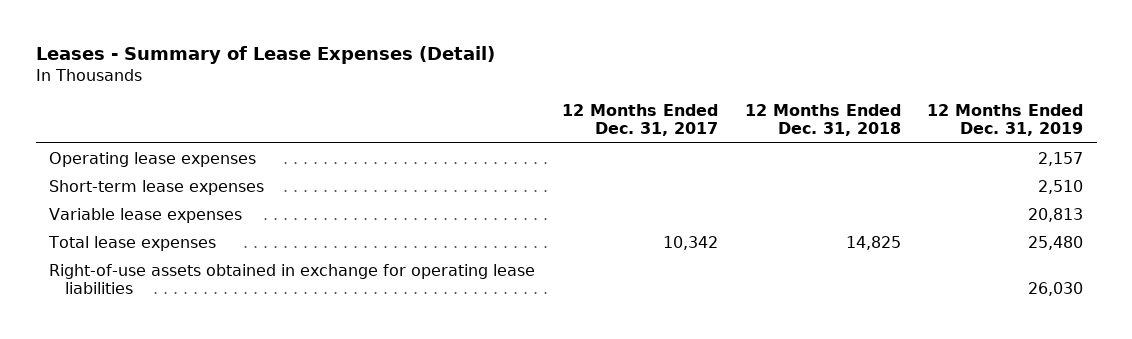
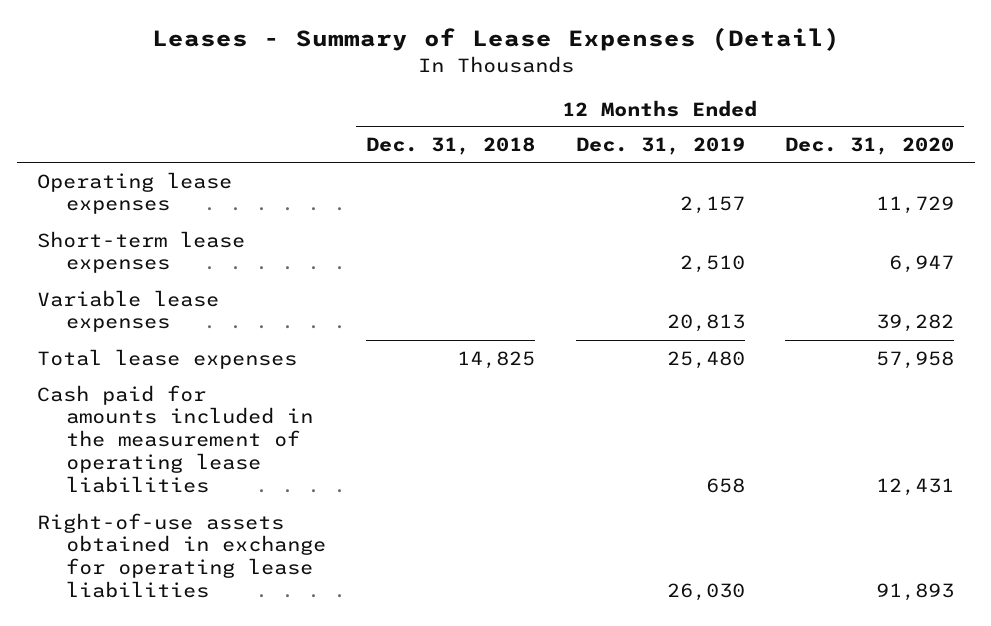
[561,103,718,137] 12 Months Ended Dec. 31, 2017 -> none
none -> [785,137,955,156] Dec. 31, 2020
none -> [36,384,313,494] Cash paid for amounts included in the measurement of operating lease liabilities

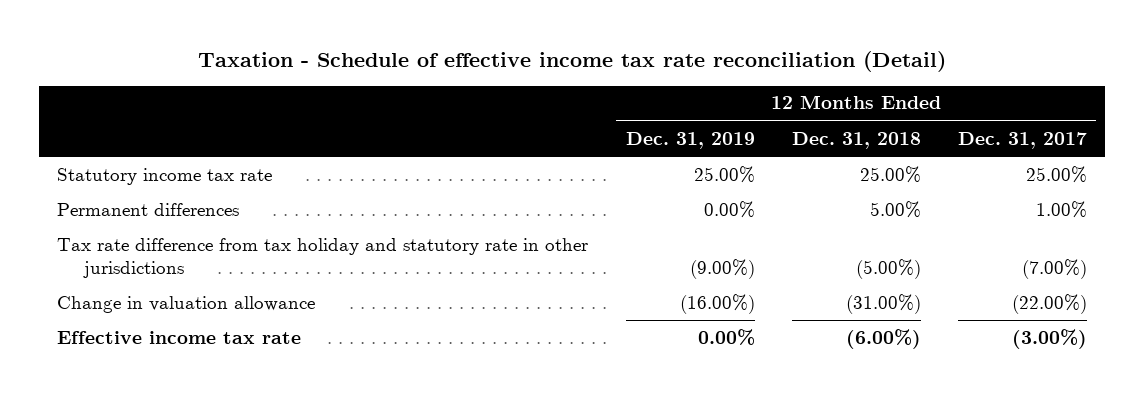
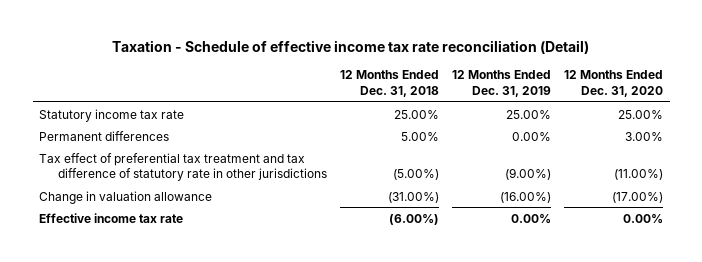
[957,131,1087,149] Dec. 31, 2017 -> none
none -> [564,70,664,97] 12 Months Ended Dec. 31, 2020
[57,237,589,279] Tax rate difference from tax holiday and statutory rate in other jurisdictions -> [39,152,328,182] Tax effect of preferential tax treatment and tax difference of statutory rate in other jurisdictions

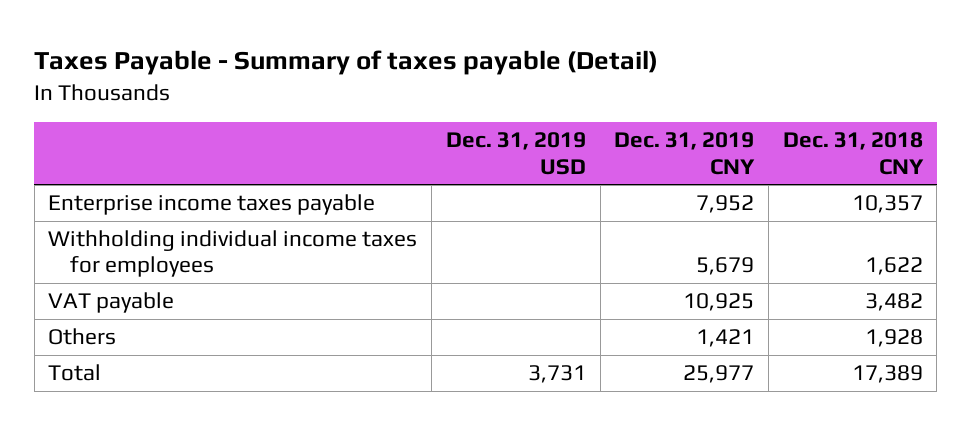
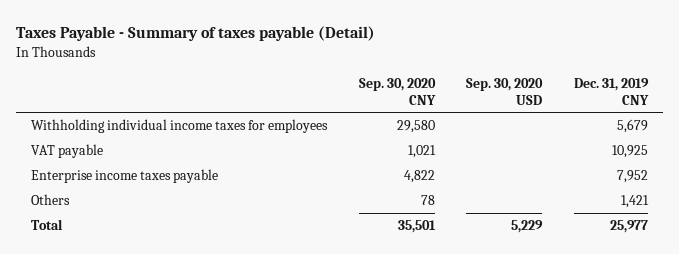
[445,132,586,175] Dec. 31, 2019 USD -> none
[782,132,924,175] Dec. 31, 2018 CNY -> none
none -> [358,78,436,105] Sep. 30, 2020 CNY
none -> [466,78,544,105] Sep. 30, 2020 USD
[48,194,376,216] Enterprise income taxes payable -> [31,169,219,184] Enterprise income taxes payable

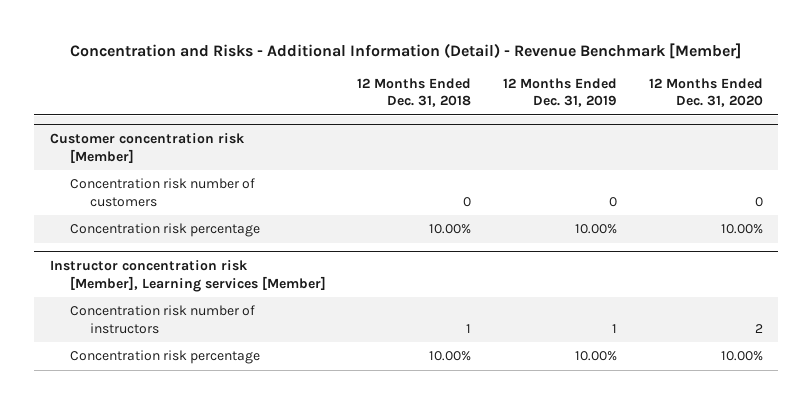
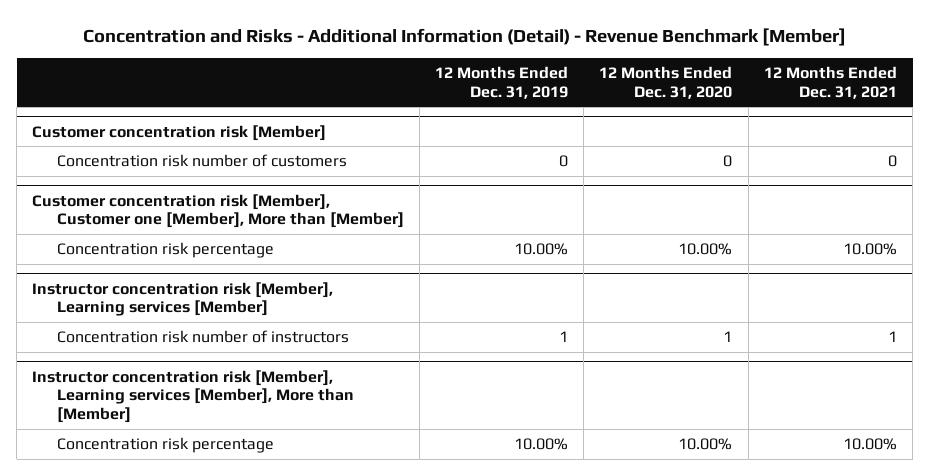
[357,77,472,108] 12 Months Ended Dec. 31, 2018 -> none
none -> [763,65,897,99] 12 Months Ended Dec. 31, 2021
none -> [32,193,404,229] Customer concentration risk [Member], Customer one [Member], More than [Member]
[754,323,763,333] 2 -> [723,331,733,343] 1
none -> [32,369,354,423] Instructor concentration risk [Member], Learning services [Member], More than [Member]

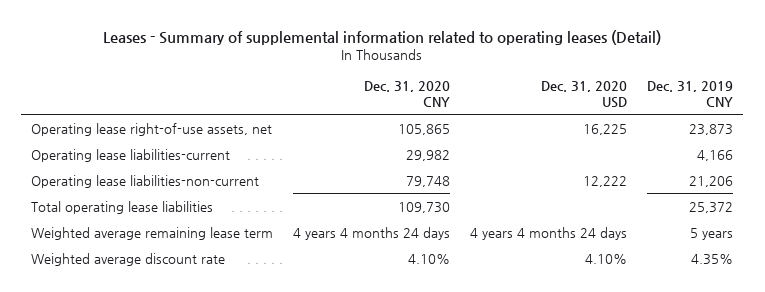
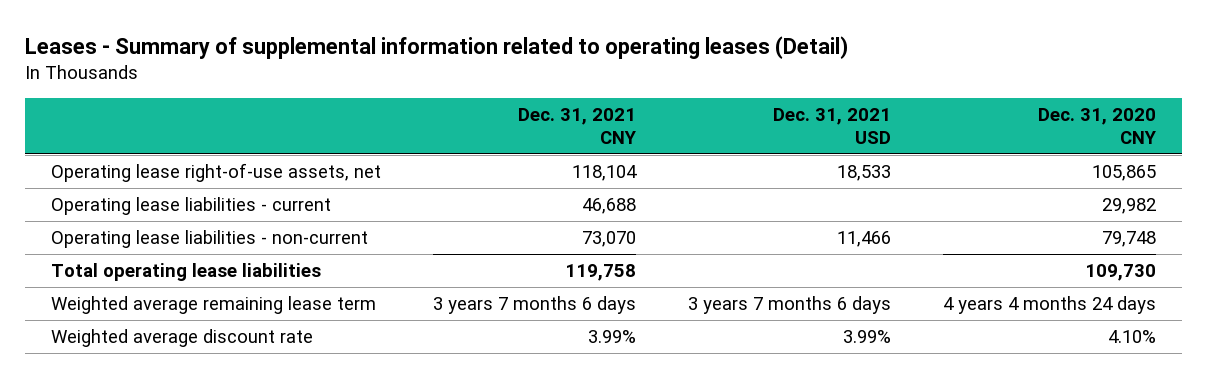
[541,81,628,108] Dec. 31, 2020 USD -> none
[647,81,734,107] Dec. 31, 2019 CNY -> none
none -> [518,107,637,145] Dec. 31, 2021 CNY
none -> [773,107,892,145] Dec. 31, 2021 USD
[31,148,231,162] Operating lease liabilities-current -> [51,196,332,215] Operating lease liabilities - current
[31,174,260,188] Operating lease liabilities-non-current -> [51,229,369,248] Operating lease liabilities - non-current

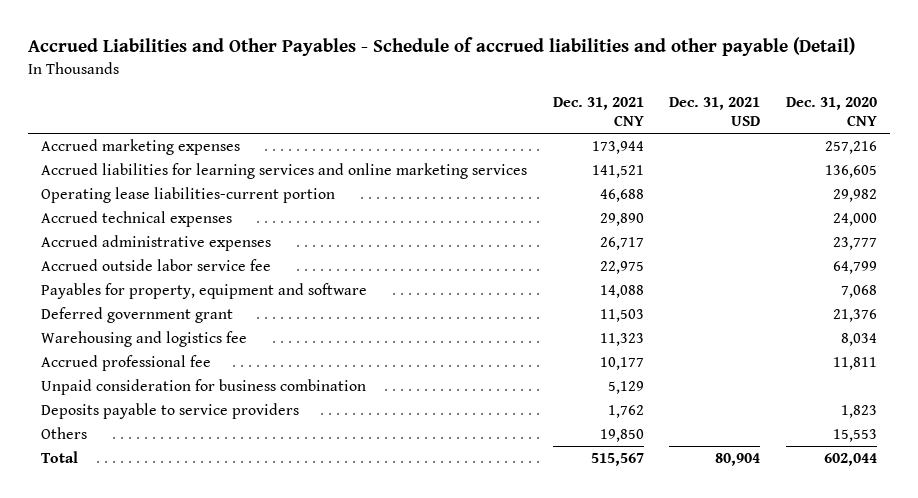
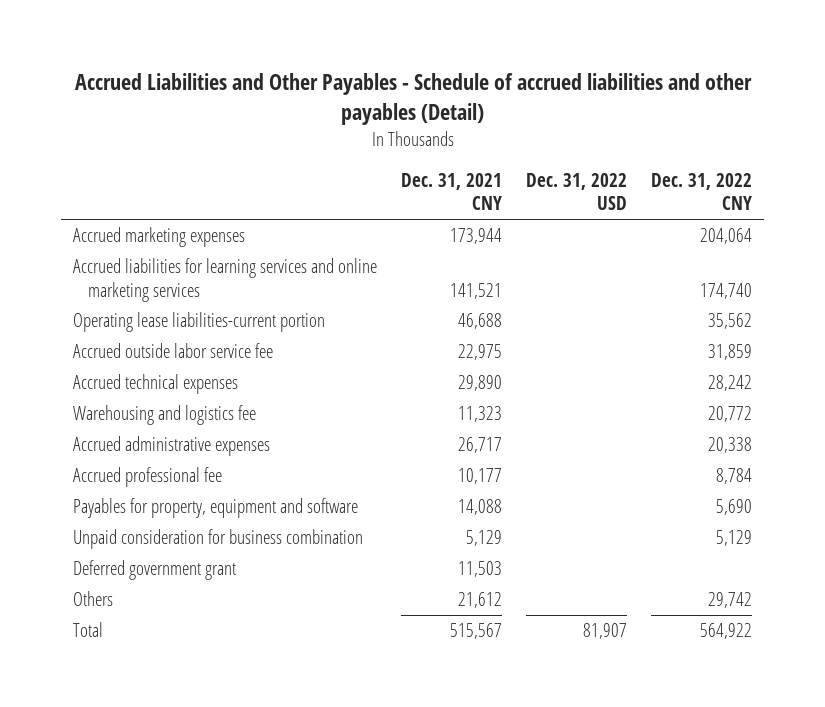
[27,37,855,57] Accrued Liabilities and Other Payables - Schedule of accrued liabilities and other payable (Detail) -> [74,73,752,126] Accrued Liabilities and Other Payables - Schedule of accrued liabilities and other payables (Detail)
[669,96,761,126] Dec. 31, 2021 USD -> none
[786,96,878,126] Dec. 31, 2020 CNY -> none
none -> [526,173,628,211] Dec. 31, 2022 USD
none -> [651,173,753,211] Dec. 31, 2022 CNY
[40,211,232,228] Accrued technical expenses -> [73,374,239,395] Accrued technical expenses
[40,235,271,252] Accrued administrative expenses -> [73,436,271,457] Accrued administrative expenses
[40,283,367,300] Payables for property, equipment and software -> [73,498,359,519] Payables for property, equipment and software
[40,403,299,420] Deposits payable to service providers -> none
[40,307,233,324] Deferred government grant -> [73,560,237,581] Deferred government grant
[599,429,644,443] 19,850 -> [458,592,503,609] 21,612

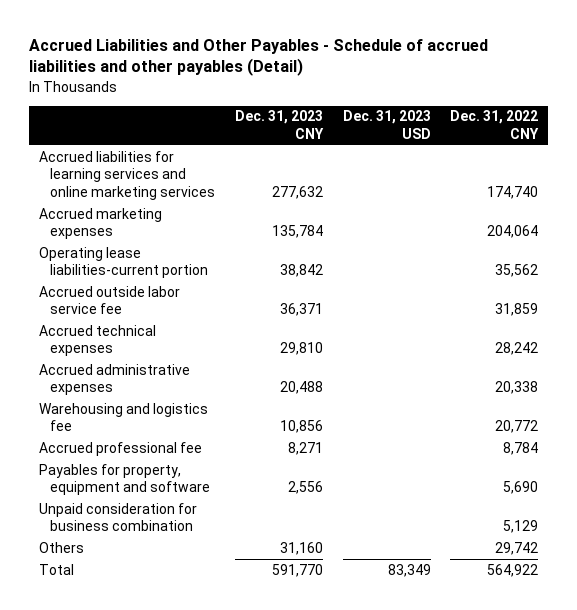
[401,173,503,211] Dec. 31, 2021 CNY -> none
[526,173,628,211] Dec. 31, 2022 USD -> none
none -> [234,110,324,139] Dec. 31, 2023 CNY
none -> [342,110,431,139] Dec. 31, 2023 USD
[73,227,246,248] Accrued marketing expenses -> [38,207,162,240] Accrued marketing expenses
[73,405,257,426] Warehousing and logistics fee -> [38,402,208,432] Warehousing and logistics fee
[73,560,237,581] Deferred government grant -> none

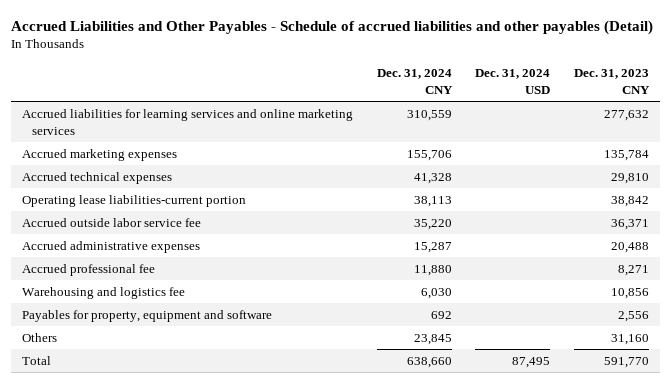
[342,110,431,139] Dec. 31, 2023 USD -> none
[450,110,540,139] Dec. 31, 2022 CNY -> none
none -> [376,69,453,94] Dec. 31, 2024 CNY
none -> [475,69,551,94] Dec. 31, 2024 USD
[38,324,156,357] Accrued technical expenses -> [22,171,173,184] Accrued technical expenses
[38,402,208,432] Warehousing and logistics fee -> [22,286,186,299] Warehousing and logistics fee
[38,502,197,532] Unpaid consideration for business combination -> none

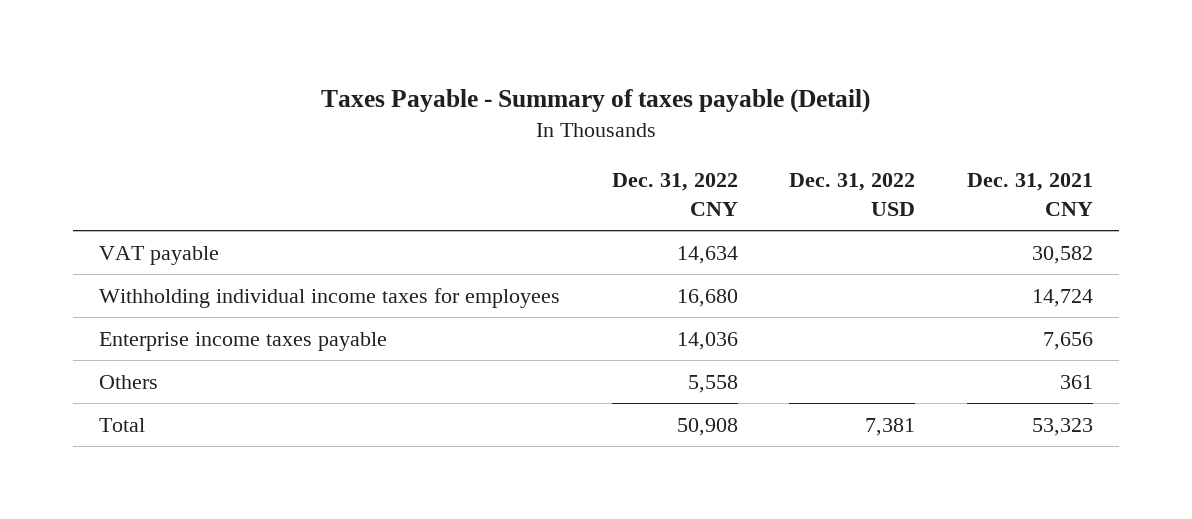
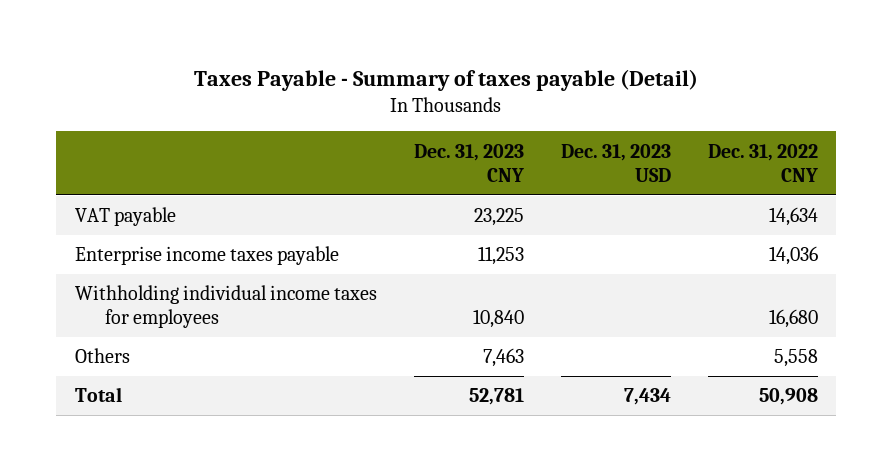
[789,173,916,216] Dec. 31, 2022 USD -> none
[967,173,1094,216] Dec. 31, 2021 CNY -> none
none -> [413,143,524,182] Dec. 31, 2023 CNY
none -> [560,143,671,182] Dec. 31, 2023 USD
[98,287,560,308] Withholding individual income taxes for employees -> [74,285,377,329] Withholding individual income taxes for employees

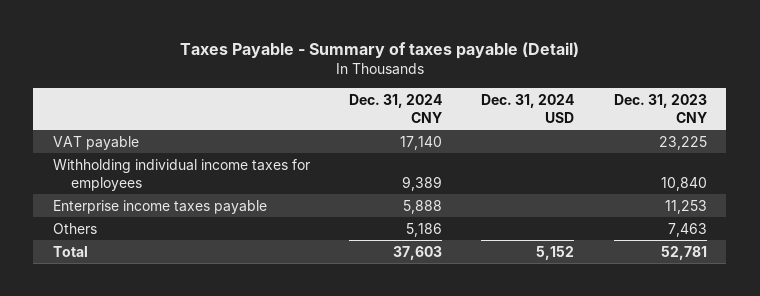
[560,143,671,182] Dec. 31, 2023 USD -> none
[707,143,818,182] Dec. 31, 2022 CNY -> none
none -> [349,93,443,123] Dec. 31, 2024 CNY
none -> [481,93,575,123] Dec. 31, 2024 USD
[74,246,339,266] Enterprise income taxes payable -> [52,199,267,214] Enterprise income taxes payable

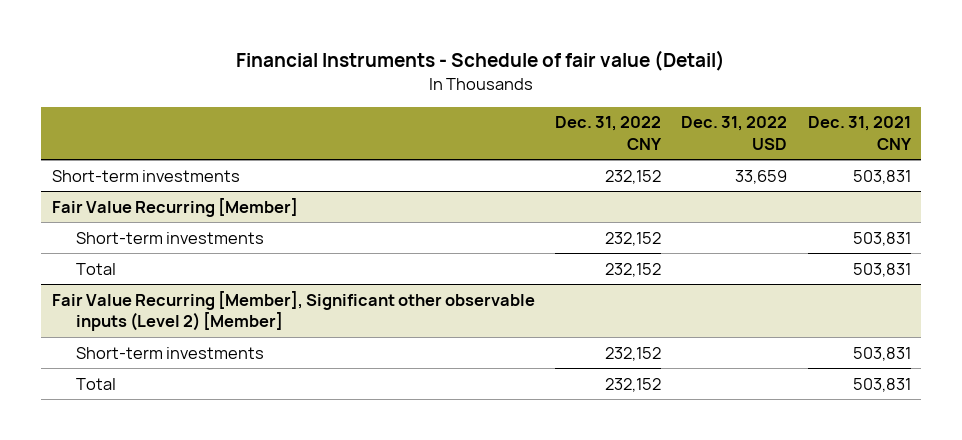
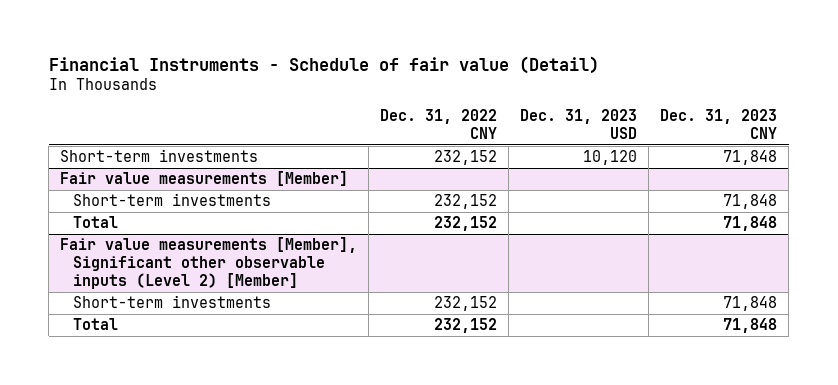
[681,116,788,150] Dec. 31, 2022 USD -> none
[807,116,912,150] Dec. 31, 2021 CNY -> none
none -> [520,108,638,139] Dec. 31, 2023 USD
none -> [660,108,778,139] Dec. 31, 2023 CNY
[51,197,298,217] Fair Value Recurring [Member] -> [60,171,349,187] Fair value measurements [Member]
[51,290,535,332] Fair Value Recurring [Member], Significant other observable inputs (Level 2) [Member] -> [60,237,358,290] Fair value measurements [Member], Significant other observable inputs (Level 2) [Member]

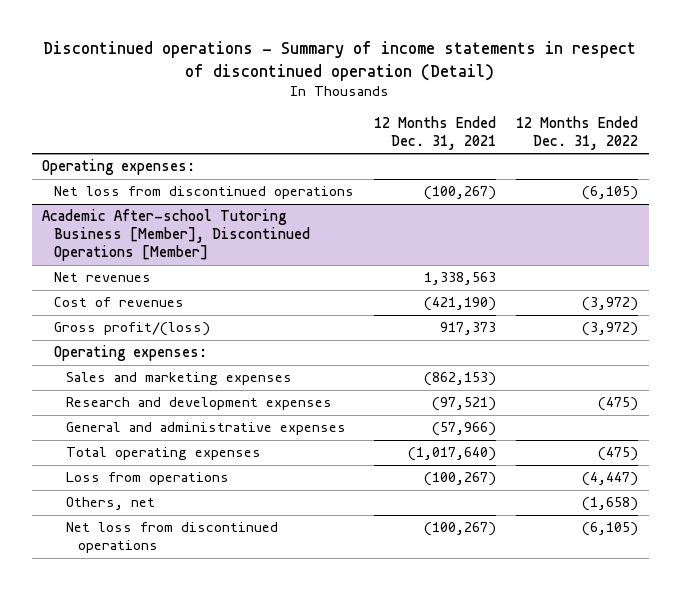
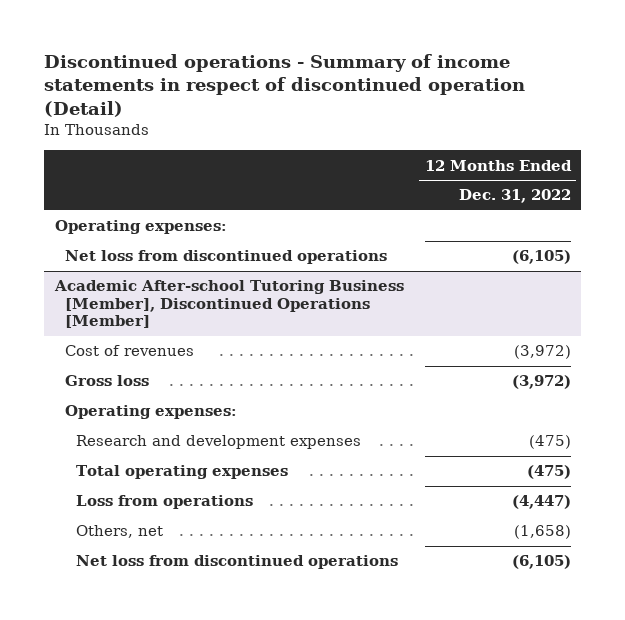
[374,115,497,150] 12 Months Ended Dec. 31, 2021 -> none
[54,272,152,283] Net revenues -> none
[54,322,211,337] Gross profit/(loss) -> [65,375,150,387] Gross loss
[66,372,293,386] Sales and marketing expenses -> none
[66,422,347,436] General and administrative expenses -> none

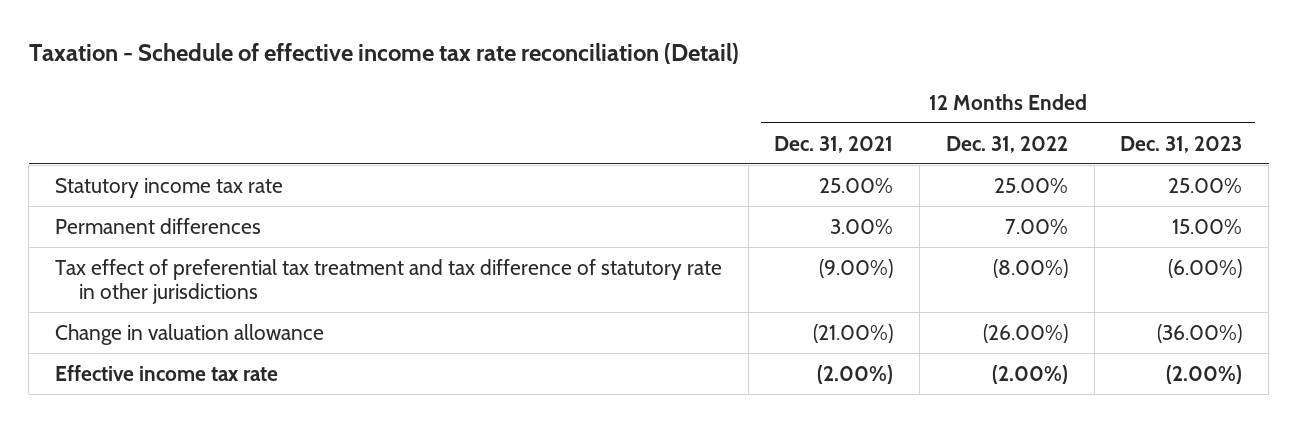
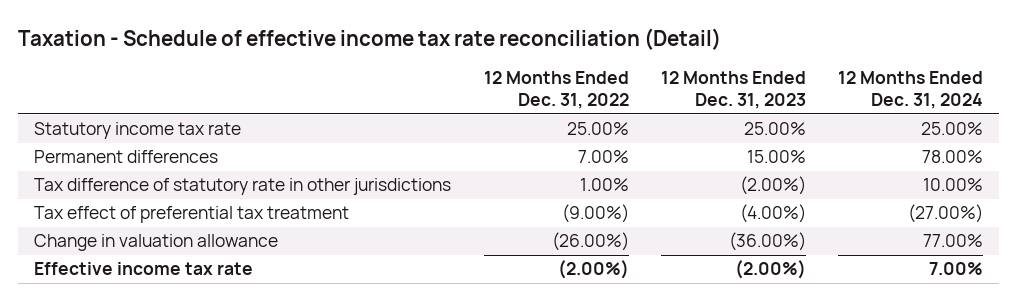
[774,135,894,153] Dec. 31, 2021 -> none
none -> [837,70,983,110] 12 Months Ended Dec. 31, 2024
[54,258,722,305] Tax effect of preferential tax treatment and tax difference of statutory rate in other jurisdictions -> [34,178,452,196] Tax difference of statutory rate in other jurisdictions
[992,258,1068,278] (8.00%) -> [579,178,629,192] 1.00%
[1168,258,1243,278] (6.00%) -> [739,176,806,196] (2.00%)
none -> [34,206,350,224] Tax effect of preferential tax treatment

